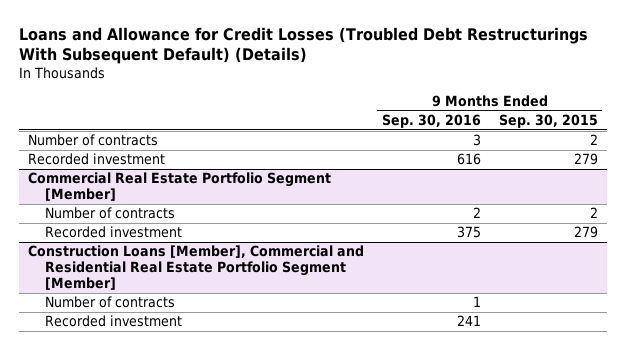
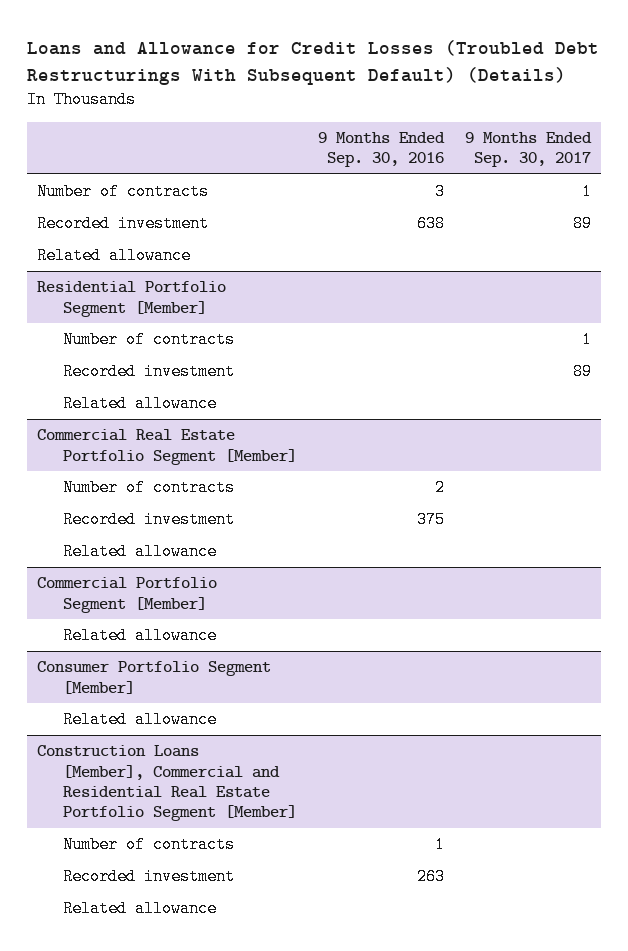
[498,114,598,129] Sep. 30, 2015 -> none
none -> [464,131,592,168] 9 Months Ended Sep. 30, 2017
[456,153,481,166] 616 -> [416,215,445,233] 638
none -> [37,247,192,265] Related allowance
none -> [37,281,227,317] Residential Portfolio Segment [Member]
none -> [62,331,235,349] Number of contracts
none -> [62,363,235,381] Recorded investment
none -> [62,395,217,413] Related allowance
none -> [62,543,217,561] Related allowance
none -> [37,577,218,613] Commercial Portfolio Segment [Member]
none -> [62,627,217,645] Related allowance
none -> [37,661,272,694] Consumer Portfolio Segment [Member]
none -> [62,711,217,729] Related allowance
[456,315,481,327] 241 -> [416,868,445,886] 263
none -> [62,900,217,918] Related allowance

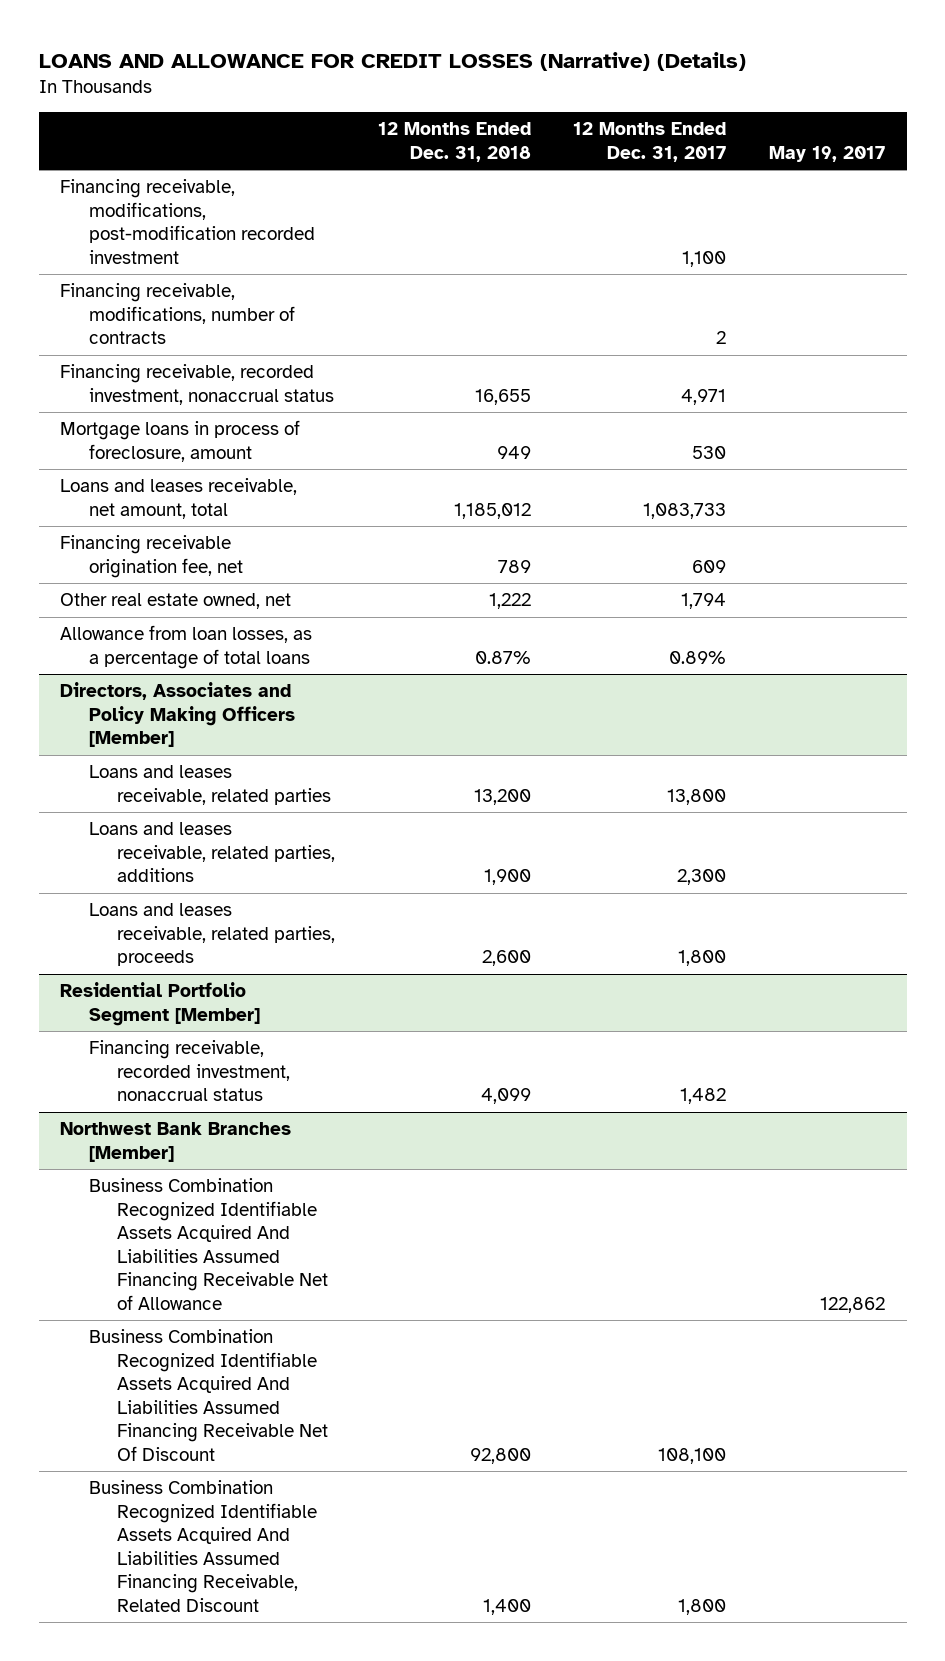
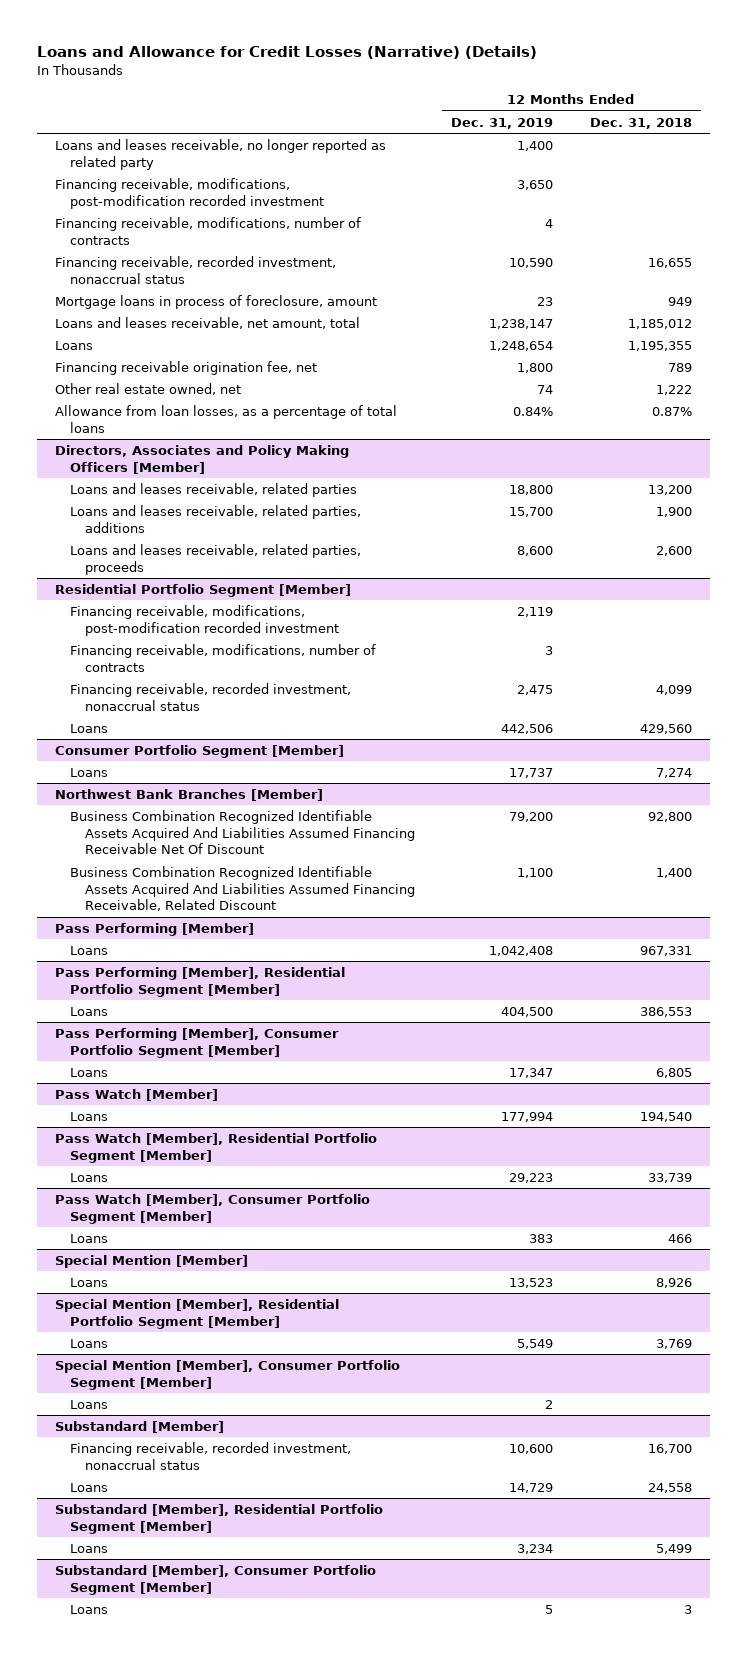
[38,51,746,71] LOANS AND ALLOWANCE FOR CREDIT LOSSES (Narrative) (Details) -> [37,46,538,60] Loans and Allowance for Credit Losses (Narrative) (Details)
[573,122,727,162] 12 Months Ended Dec. 31, 2017 -> none
[769,145,886,162] May 19, 2017 -> none
none -> [451,117,554,129] Dec. 31, 2019
none -> [55,139,387,170] Loans and leases receivable, no longer reported as related party
none -> [55,341,94,351] Loans
none -> [69,605,339,636] Financing receivable, modifications, post-modification recorded investment
none -> [69,644,376,672] Financing receivable, modifications, number of contracts
none -> [69,724,108,734] Loans
none -> [55,745,345,759] Consumer Portfolio Segment [Member]
none -> [69,768,108,778] Loans
[88,1178,329,1310] Business Combination Recognized Identifiable Assets Acquired And Liabilities Assumed Financing Receivable Net of Allowance -> none
none -> [55,923,255,937] Pass Performing [Member]
none -> [69,946,108,956] Loans
none -> [55,967,346,997] Pass Performing [Member], Residential Portfolio Segment [Member]
none -> [69,1007,108,1017] Loans
none -> [55,1028,340,1058] Pass Performing [Member], Consumer Portfolio Segment [Member]
none -> [69,1068,108,1078] Loans
none -> [55,1089,219,1102] Pass Watch [Member]
none -> [69,1112,108,1122] Loans
none -> [55,1133,378,1163] Pass Watch [Member], Residential Portfolio Segment [Member]
none -> [69,1173,108,1183] Loans
none -> [55,1194,371,1224] Pass Watch [Member], Consumer Portfolio Segment [Member]
none -> [69,1234,108,1244] Loans
none -> [55,1255,249,1269] Special Mention [Member]
none -> [69,1278,108,1288] Loans
none -> [55,1299,340,1329] Special Mention [Member], Residential Portfolio Segment [Member]
none -> [69,1339,108,1349] Loans
none -> [55,1360,401,1390] Special Mention [Member], Consumer Portfolio Segment [Member]
none -> [69,1400,108,1410] Loans
none -> [55,1421,225,1434] Substandard [Member]
none -> [69,1442,351,1470] Financing receivable, recorded investment, nonaccrual status
none -> [69,1483,108,1493] Loans
none -> [55,1504,384,1534] Substandard [Member], Residential Portfolio Segment [Member]
none -> [69,1544,108,1554] Loans
none -> [55,1565,377,1595] Substandard [Member], Consumer Portfolio Segment [Member]
none -> [69,1605,108,1615] Loans

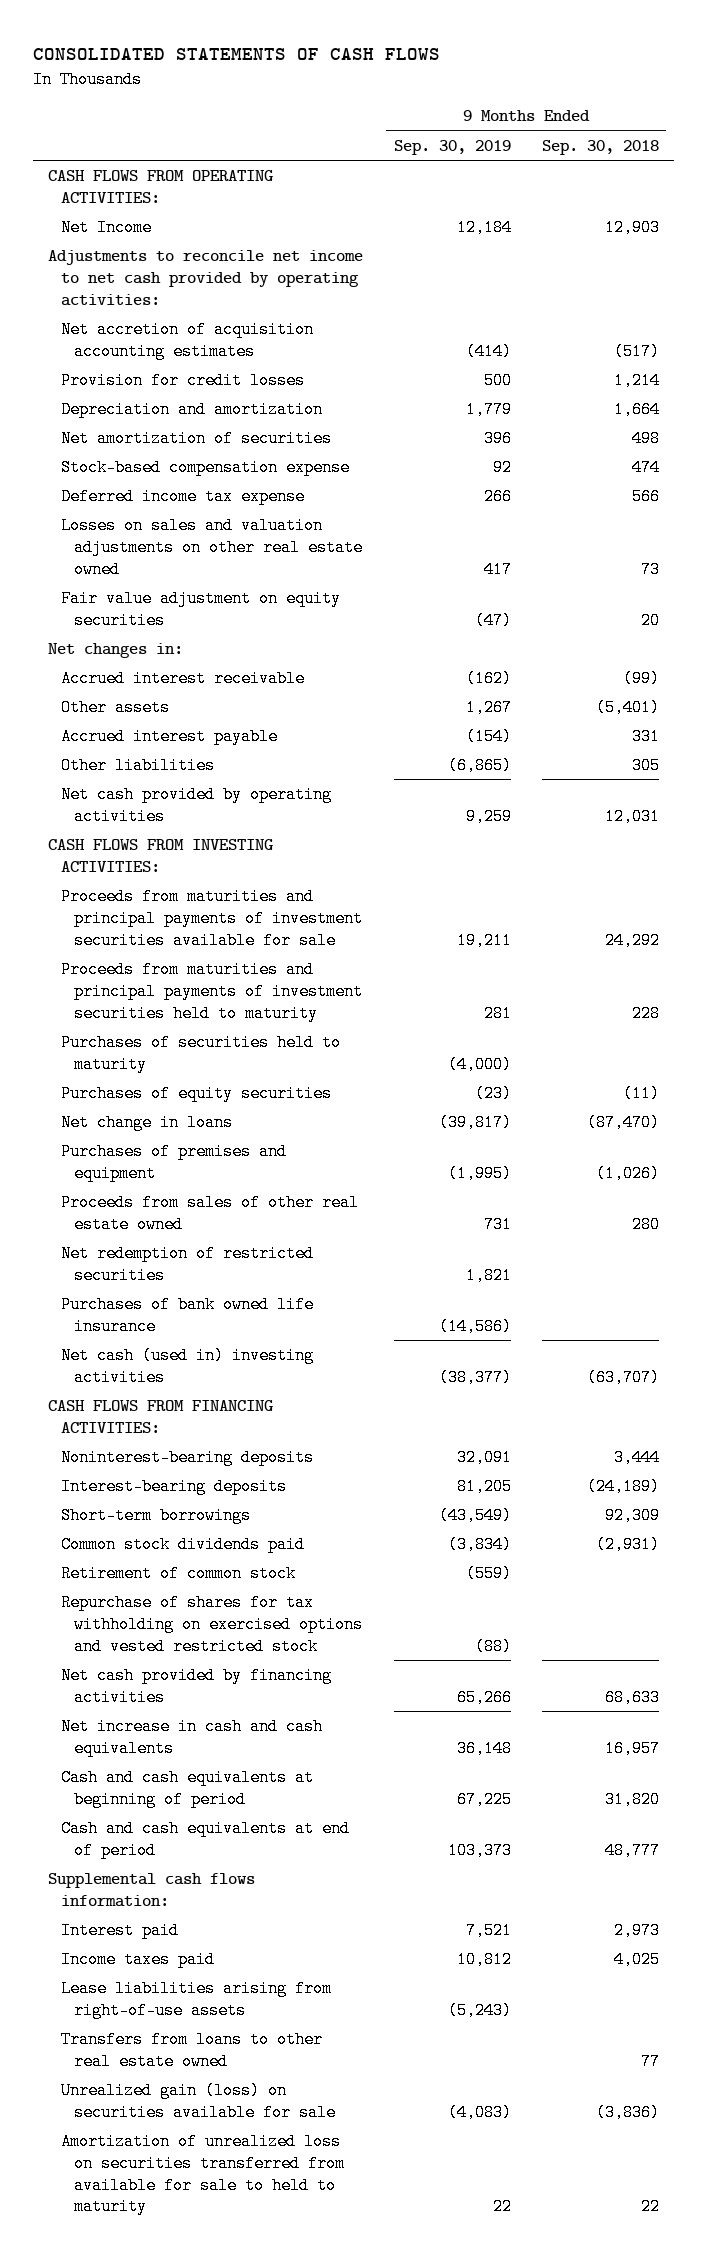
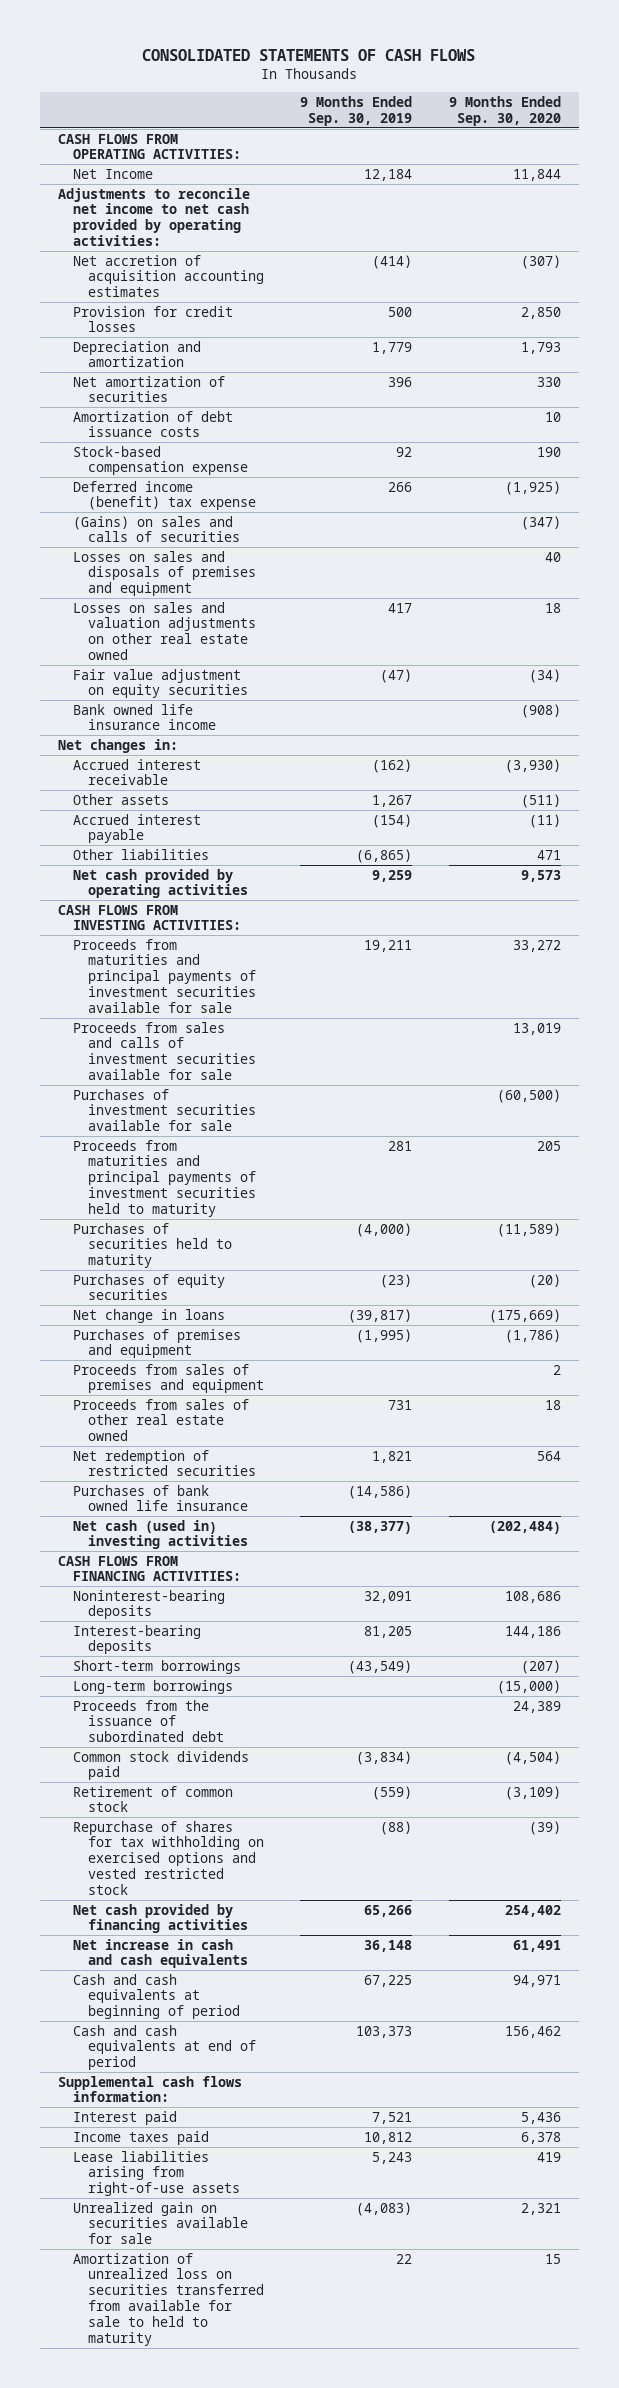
[541,139,659,155] Sep. 30, 2018 -> none
none -> [448,95,561,126] 9 Months Ended Sep. 30, 2020
none -> [72,410,233,438] Amortization of debt issuance costs
[61,488,306,506] Deferred income tax expense -> [72,480,256,511] Deferred income (benefit) tax expense
none -> [72,515,240,543] (Gains) on sales and calls of securities
none -> [72,550,256,597] Losses on sales and disposals of premises and equipment
none -> [72,703,216,731] Bank owned life insurance income
none -> [72,1021,256,1081] Proceeds from sales and calls of investment securities available for sale
none -> [72,1088,256,1132] Purchases of investment securities available for sale
none -> [72,1363,264,1394] Proceeds from sales of premises and equipment
none -> [72,1679,233,1694] Long-term borrowings
none -> [72,1699,224,1743] Proceeds from the issuance of subordinated debt
[61,2031,324,2070] Transfers from loans to other real estate owned -> none
[447,2001,512,2019] (5,243) -> [372,2151,413,2164] 5,243
[61,2082,337,2121] Unrealized gain (loss) on securities available for sale -> [72,2201,248,2245] Unrealized gain on securities available for sale

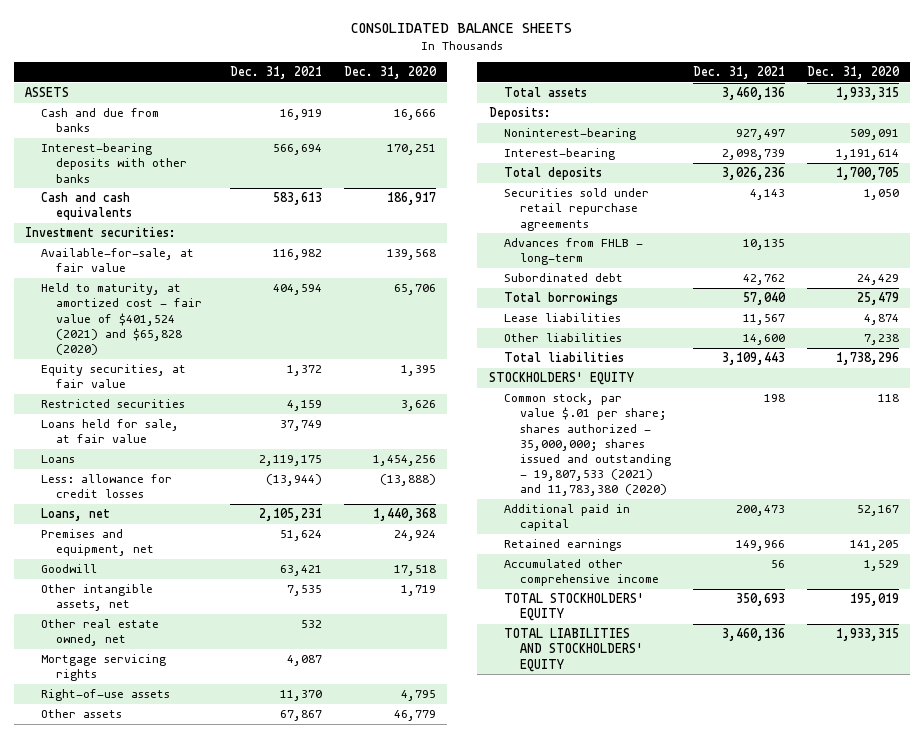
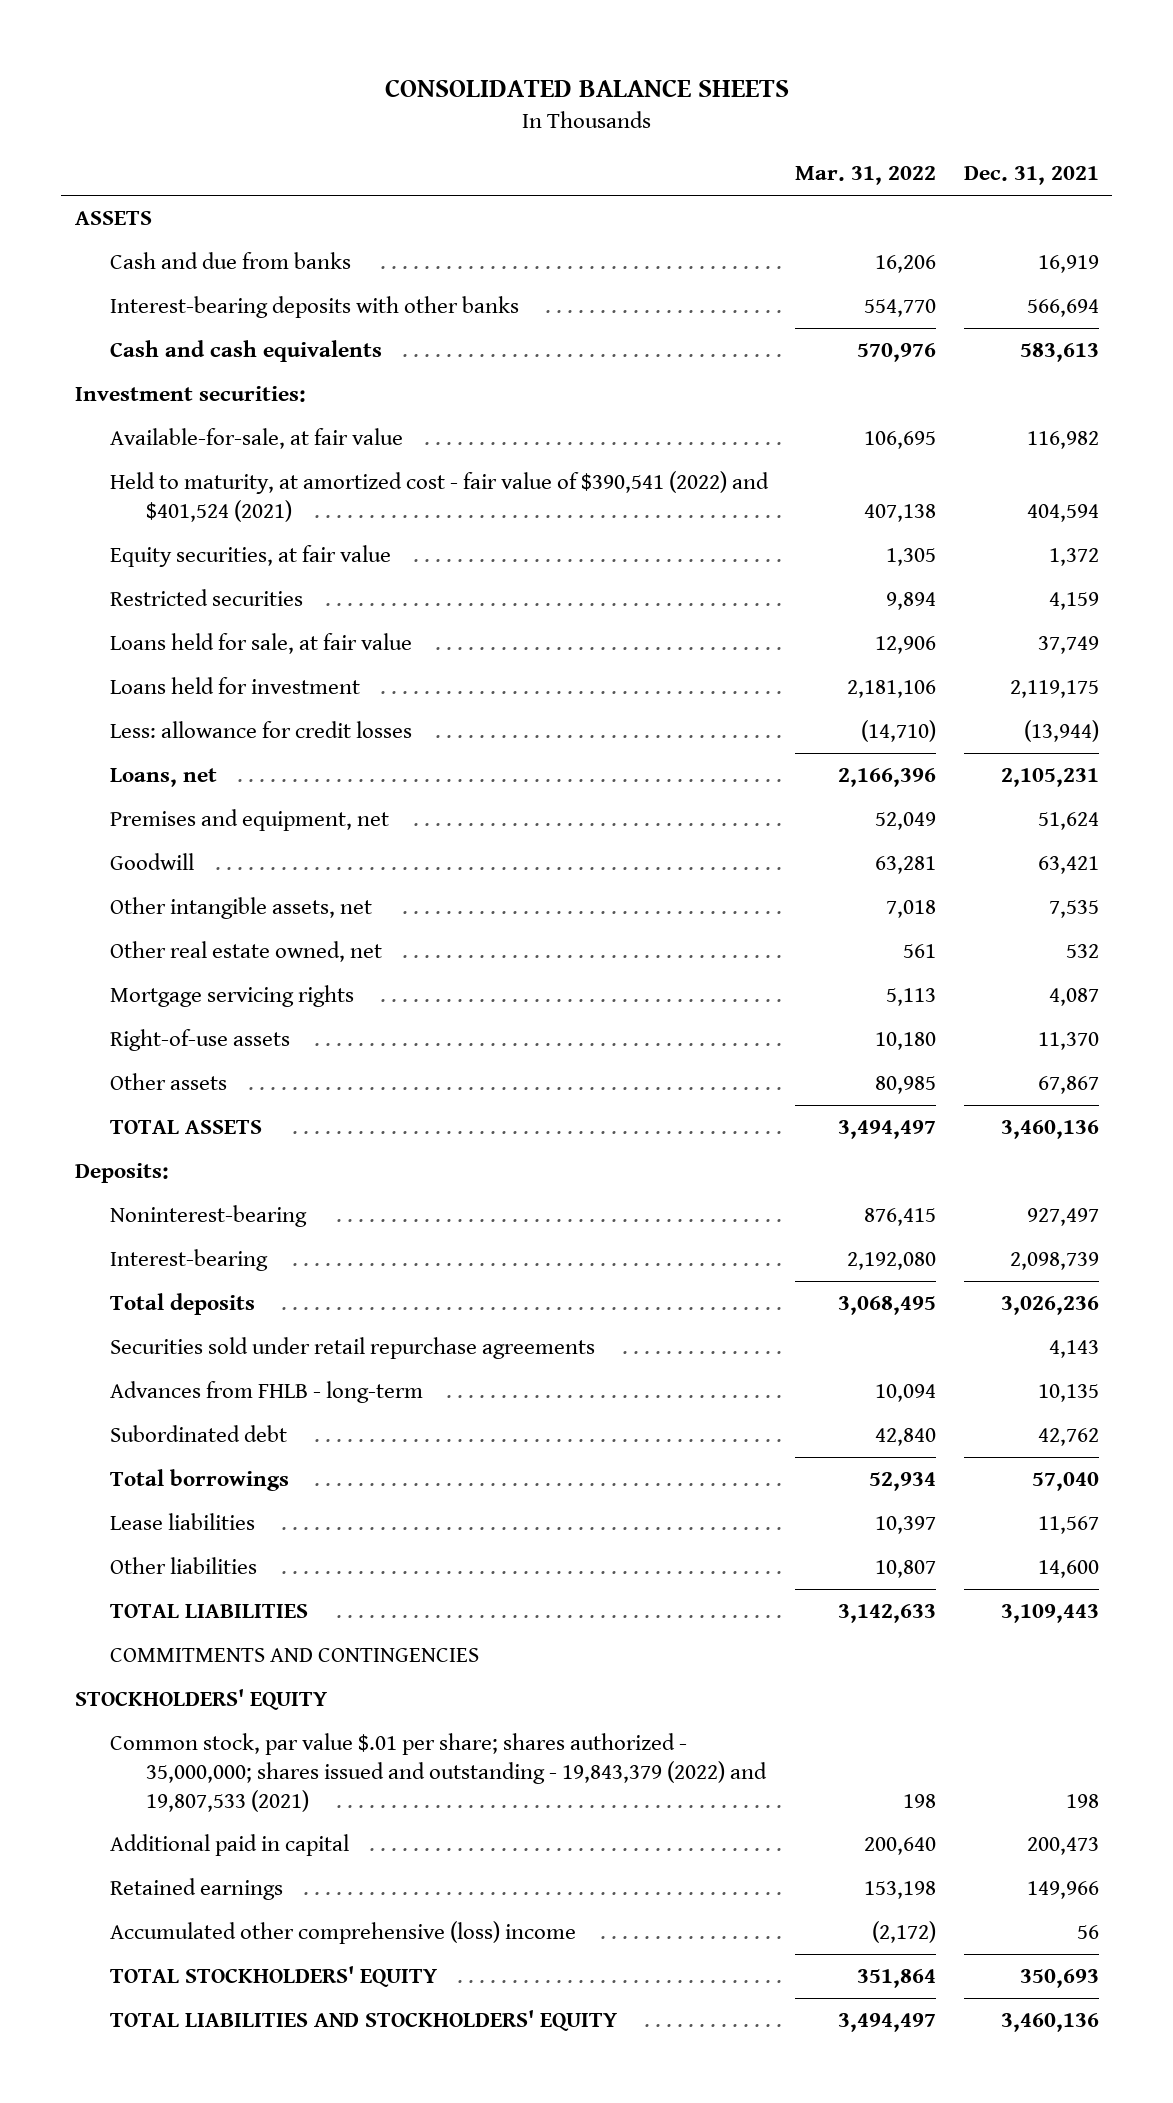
[343,66,437,80] Dec. 31, 2020 -> none
none -> [795,166,937,186] Mar. 31, 2022
[40,283,203,355] Held to maturity, at amortized cost - fair value of $401,524 (2021) and $65,828 (2020) -> [110,471,770,522] Held to maturity, at amortized cost - fair value of $390,541 (2022) and $401,524 (2021)
[40,455,75,464] Loans -> [110,677,361,695] Loans held for investment
[504,87,588,98] Total assets -> [110,1120,263,1135] TOTAL ASSETS
[504,352,625,363] Total liabilities -> [110,1604,309,1619] TOTAL LIABILITIES
none -> [110,1648,480,1663] COMMITMENTS AND CONTINGENCIES
[504,393,671,497] Common stock, par value $.01 per share; shares authorized - 35,000,000; shares issued and outstanding - 19,807,533 (2021) and 11,783,380 (2020) -> [110,1733,767,1812] Common stock, par value $.01 per share; shares authorized - 35,000,000; shares issued and outstanding - 19,843,379 (2022) and 19,807,533 (2021)
[504,559,659,587] Accumulated other comprehensive income -> [110,1921,577,1945] Accumulated other comprehensive (loss) income

